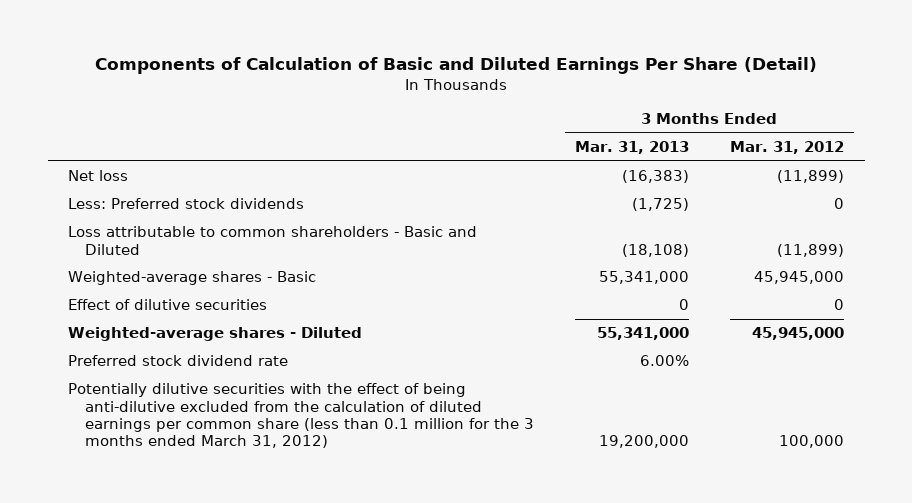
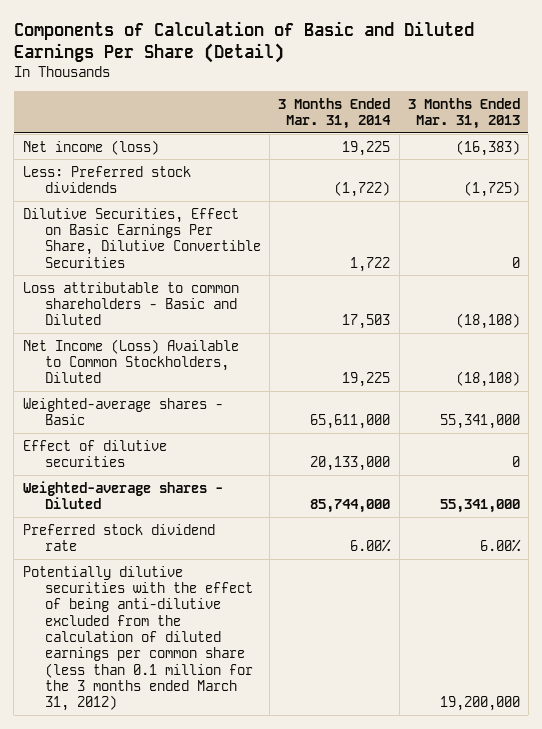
[729,140,844,154] Mar. 31, 2012 -> none
none -> [278,97,392,130] 3 Months Ended Mar. 31, 2014
[68,170,129,182] Net loss -> [22,139,159,155] Net income (loss)
none -> [22,207,261,268] Dilutive Securities, Effect on Basic Earnings Per Share, Dilutive Convertible Securities
none -> [22,338,239,384] Net Income (Loss) Available to Common Stockholders, Diluted

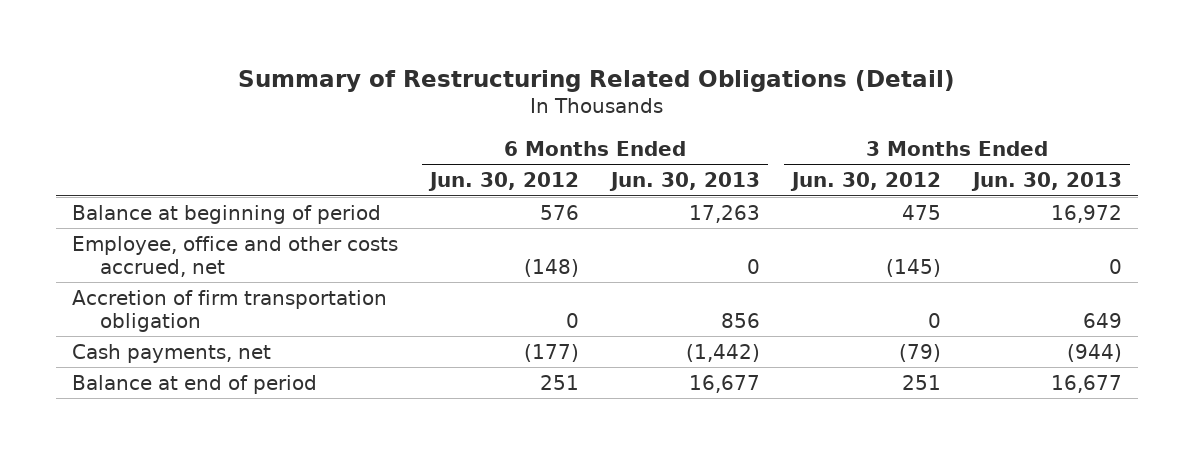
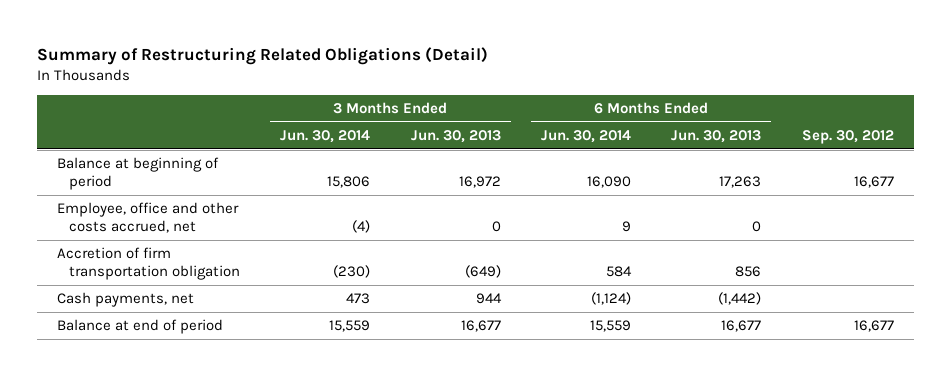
[428,172,580,192] Jun. 30, 2012 -> none
[790,172,942,192] Jun. 30, 2012 -> none
none -> [280,129,371,143] Jun. 30, 2014
none -> [540,129,631,143] Jun. 30, 2014
none -> [801,129,894,144] Sep. 30, 2012
[1083,312,1123,328] 649 -> [464,264,501,278] (649)
[1067,343,1123,362] (944) -> [475,293,502,305] 944

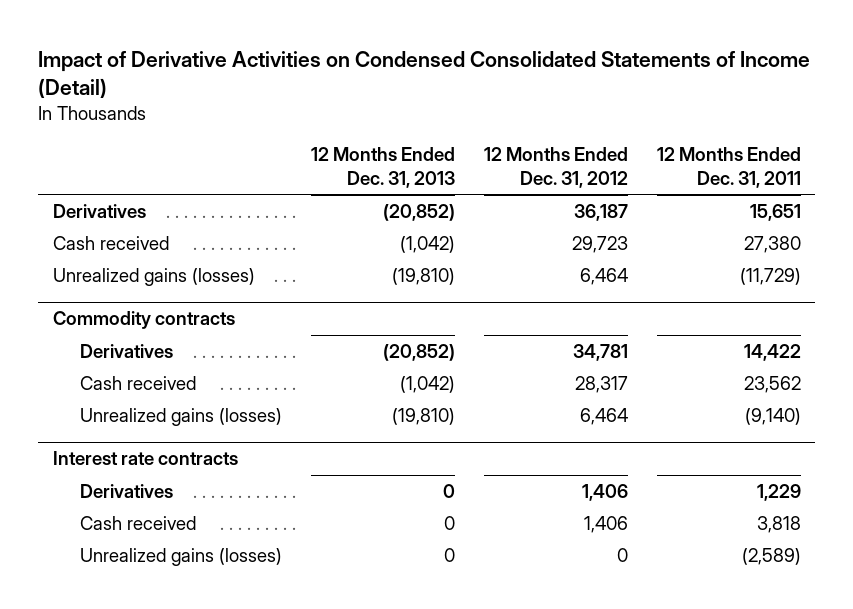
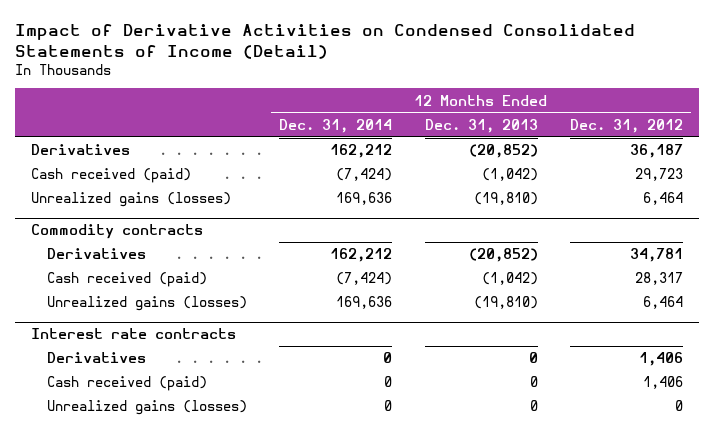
[656,147,801,188] 12 Months Ended Dec. 31, 2011 -> none
none -> [279,118,393,133] Dec. 31, 2014
[52,235,169,250] Cash received -> [31,168,192,184] Cash received (paid)
[79,375,196,390] Cash received -> [46,272,207,288] Cash received (paid)
[79,515,196,530] Cash received -> [46,376,207,392] Cash received (paid)

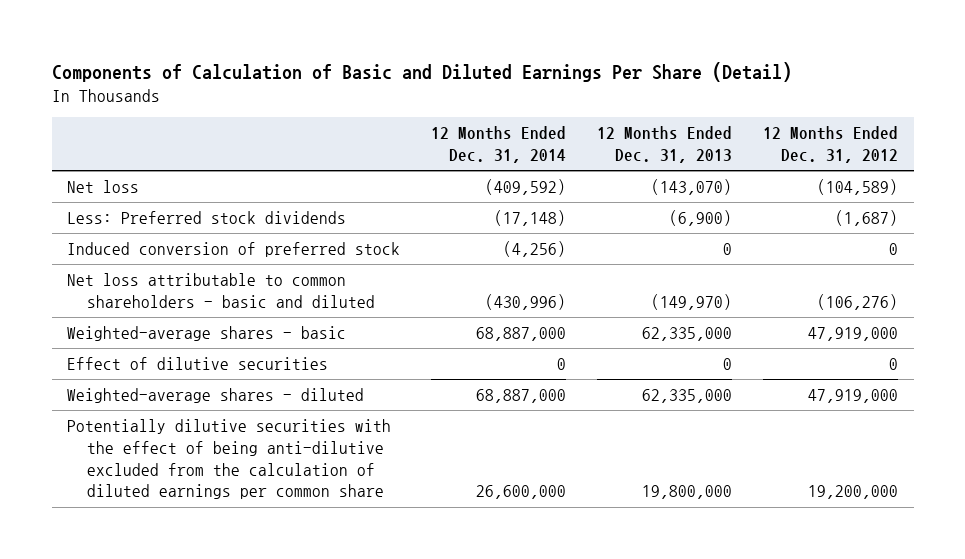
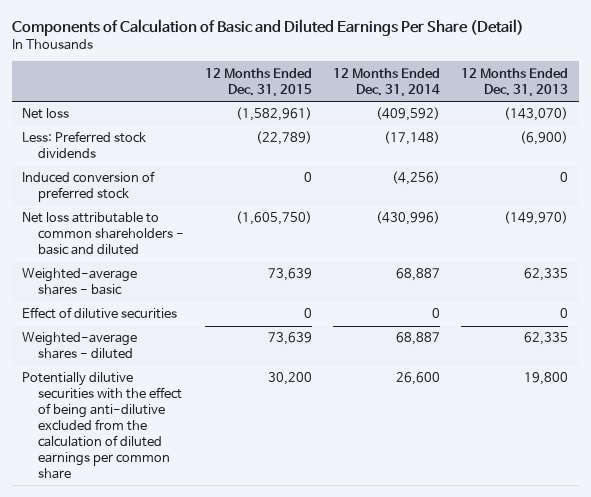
[763,126,899,164] 12 Months Ended Dec. 31, 2012 -> none
none -> [205,67,313,97] 12 Months Ended Dec. 31, 2015
[476,326,567,341] 68,887,000 -> [396,268,441,282] 68,887
[642,326,733,341] 62,335,000 -> [524,268,569,282] 62,335
[476,388,567,403] 68,887,000 -> [396,332,441,346] 68,887
[642,388,733,403] 62,335,000 -> [524,332,569,346] 62,335
[476,485,567,500] 26,600,000 -> [396,372,441,386] 26,600
[642,485,733,500] 19,800,000 -> [524,372,569,386] 19,800

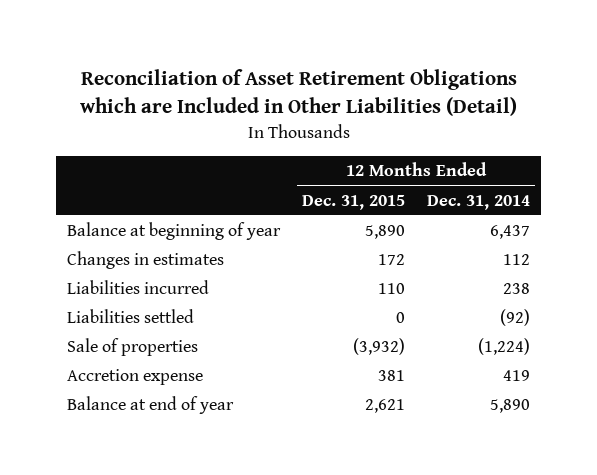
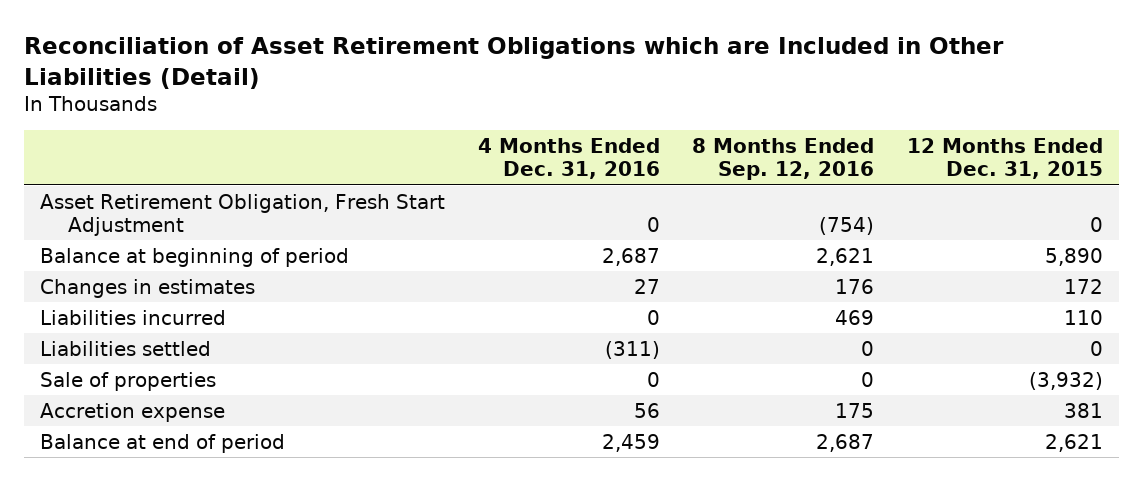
[426,194,530,210] Dec. 31, 2014 -> none
none -> [477,138,660,180] 4 Months Ended Dec. 31, 2016
none -> [692,138,875,181] 8 Months Ended Sep. 12, 2016
none -> [40,193,446,236] Asset Retirement Obligation, Fresh Start Adjustment
[67,222,282,241] Balance at beginning of year -> [40,247,350,267] Balance at beginning of period
[67,396,235,415] Balance at end of year -> [40,433,286,453] Balance at end of period

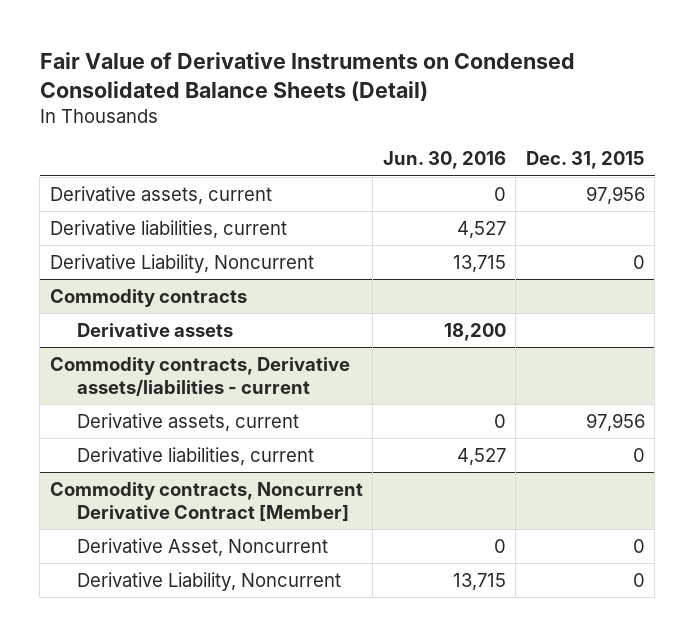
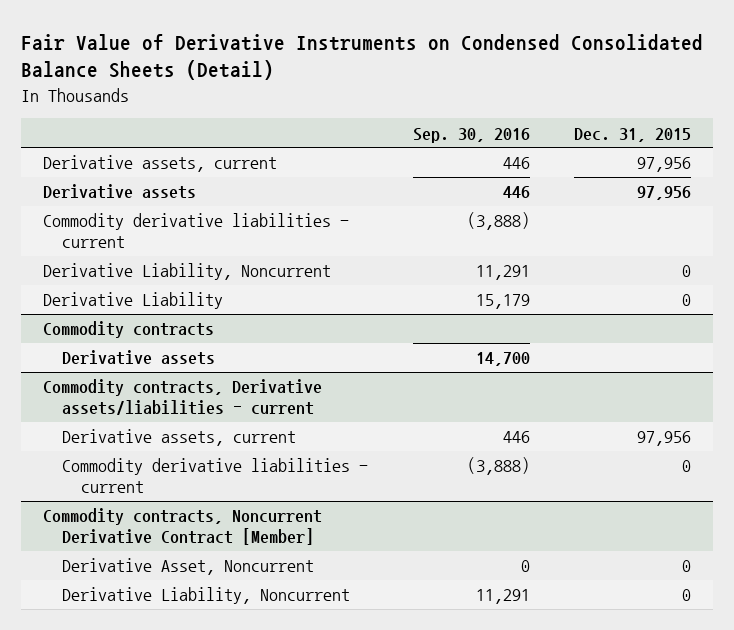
[382,151,506,170] Jun. 30, 2016 -> none
none -> [412,127,530,143] Sep. 30, 2016
none -> [43,184,197,200] Derivative assets
[49,219,287,239] Derivative liabilities, current -> [43,213,350,249] Commodity derivative liabilities - current
none -> [43,292,224,310] Derivative Liability
[76,446,314,466] Derivative liabilities, current -> [62,458,369,494] Commodity derivative liabilities - current

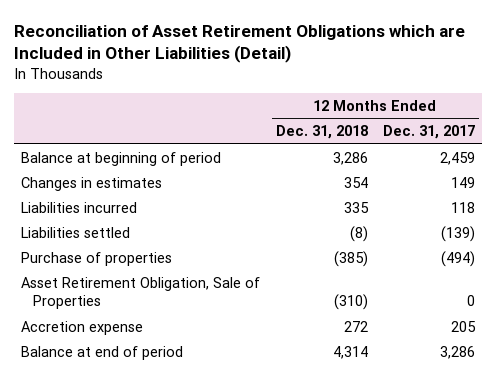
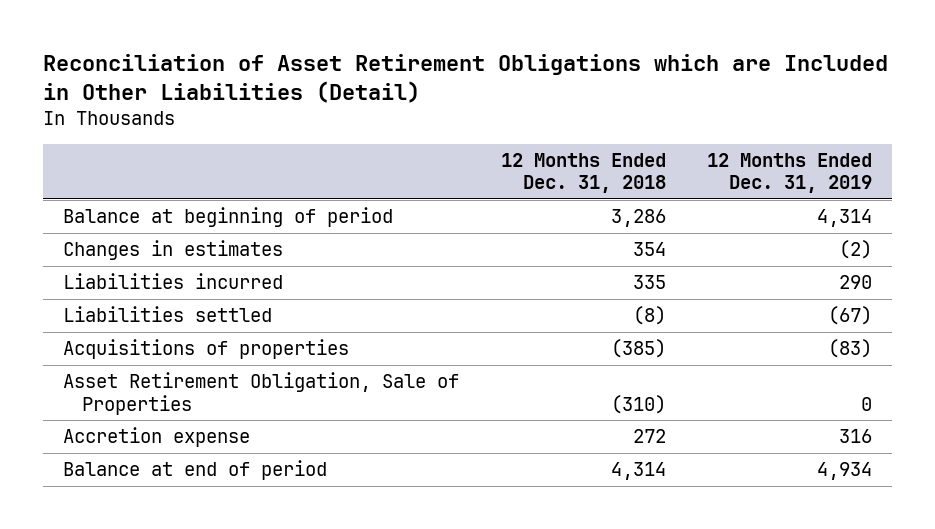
[382,125,475,140] Dec. 31, 2017 -> none
none -> [706,152,872,194] 12 Months Ended Dec. 31, 2019
[21,251,173,266] Purchase of properties -> [63,339,350,360] Acquisitions of properties

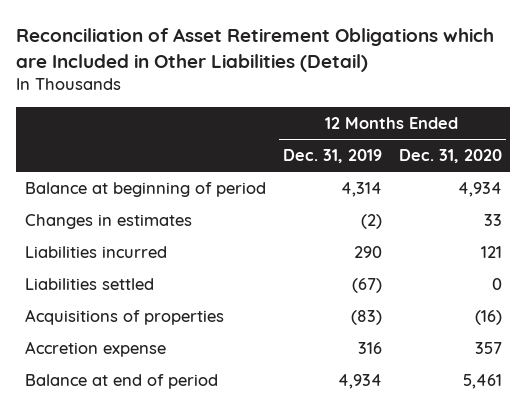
[500,152,666,194] 12 Months Ended Dec. 31, 2018 -> none
none -> [398,149,502,164] Dec. 31, 2020
[63,372,460,415] Asset Retirement Obligation, Sale of Properties -> none

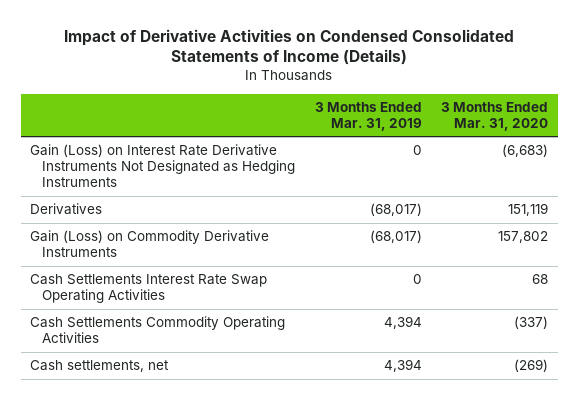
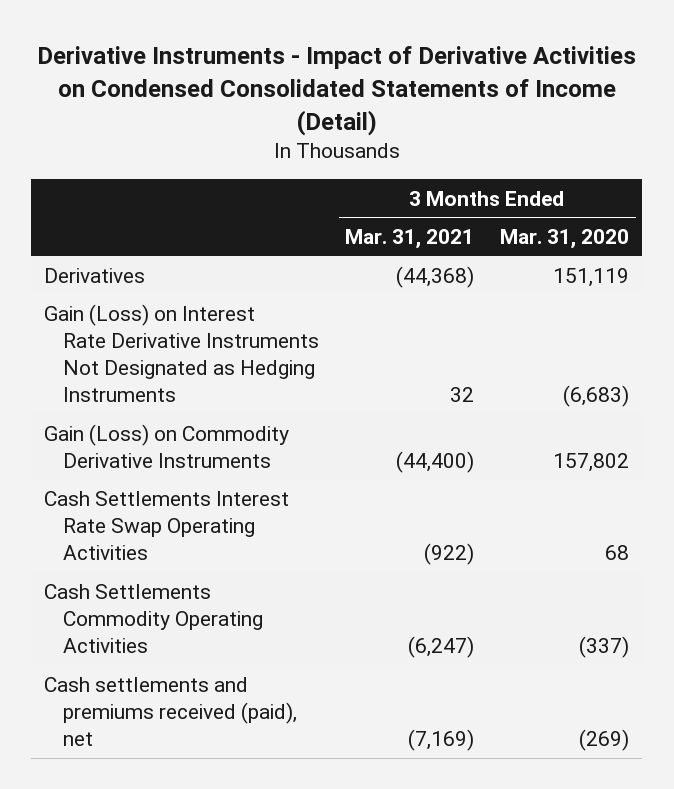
[64,28,515,66] Impact of Derivative Activities on Condensed Consolidated Statements of Income (Details) -> [36,46,636,136] Derivative Instruments - Impact of Derivative Activities on Condensed Consolidated Statements of Income (Detail)
[314,102,422,132] 3 Months Ended Mar. 31, 2019 -> none
none -> [345,228,475,249] Mar. 31, 2021
[30,144,296,188] Gain (Loss) on Interest Rate Derivative Instruments Not Designated as Hedging Instruments -> [44,303,320,403] Gain (Loss) on Interest Rate Derivative Instruments Not Designated as Hedging Instruments
[30,360,170,373] Cash settlements, net -> [44,676,298,747] Cash settlements and premiums received (paid), net

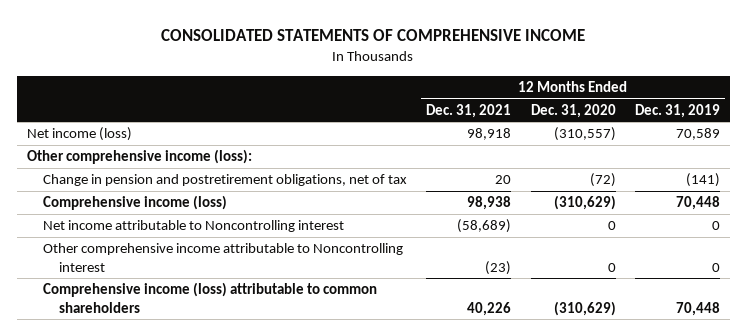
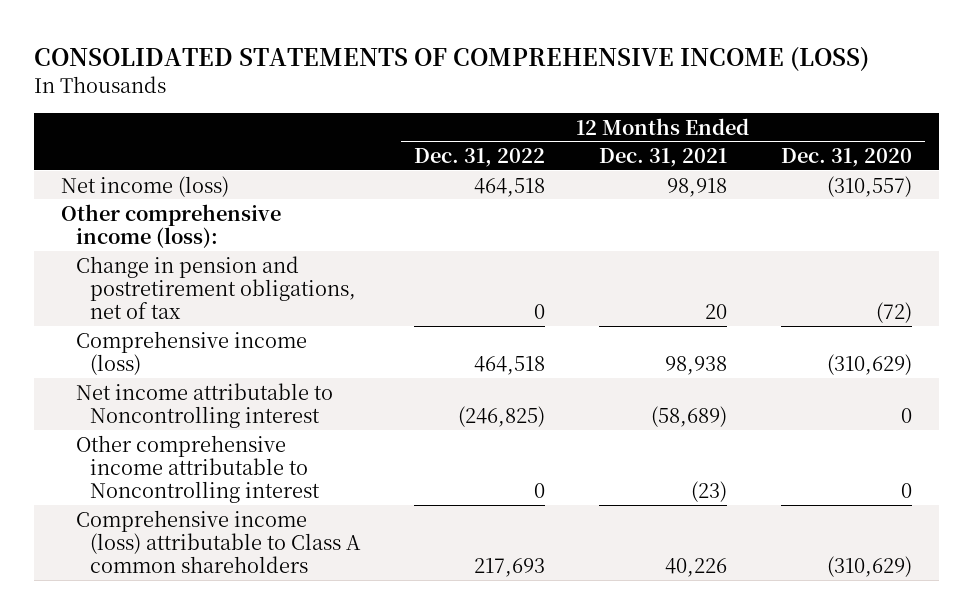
[161,28,586,41] CONSOLIDATED STATEMENTS OF COMPREHENSIVE INCOME -> [34,45,870,71] CONSOLIDATED STATEMENTS OF COMPREHENSIVE INCOME (LOSS)
[634,103,720,118] Dec. 31, 2019 -> none
none -> [413,148,545,168] Dec. 31, 2022
[42,282,377,313] Comprehensive income (loss) attributable to common shareholders -> [75,509,362,574] Comprehensive income (loss) attributable to Class A common shareholders

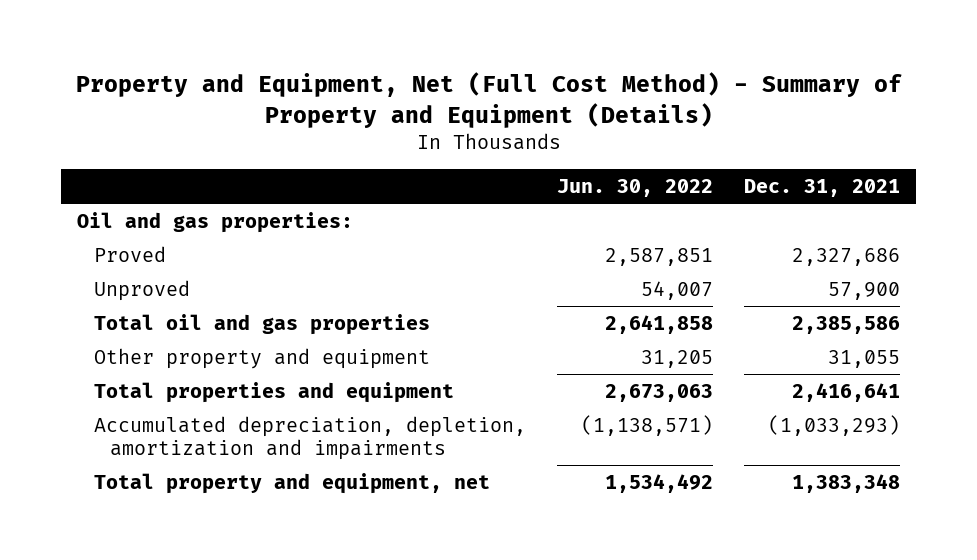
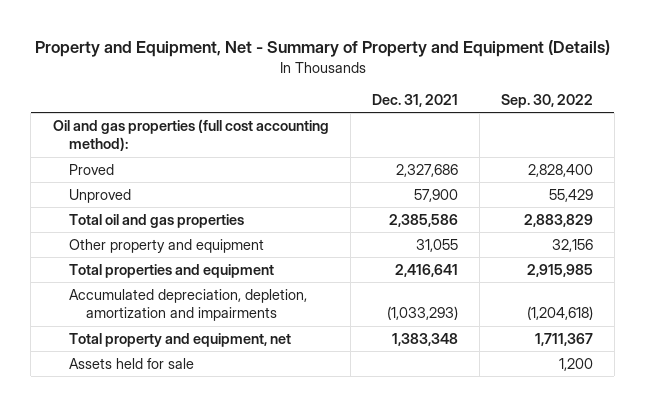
[75,71,902,128] Property and Equipment, Net (Full Cost Method) - Summary of Property and Equipment (Details) -> [34,40,610,58] Property and Equipment, Net - Summary of Property and Equipment (Details)
[557,179,714,198] Jun. 30, 2022 -> none
none -> [500,94,593,109] Sep. 30, 2022
[77,212,354,234] Oil and gas properties: -> [52,118,329,152] Oil and gas properties (full cost accounting method):
none -> [69,357,195,369] Assets held for sale

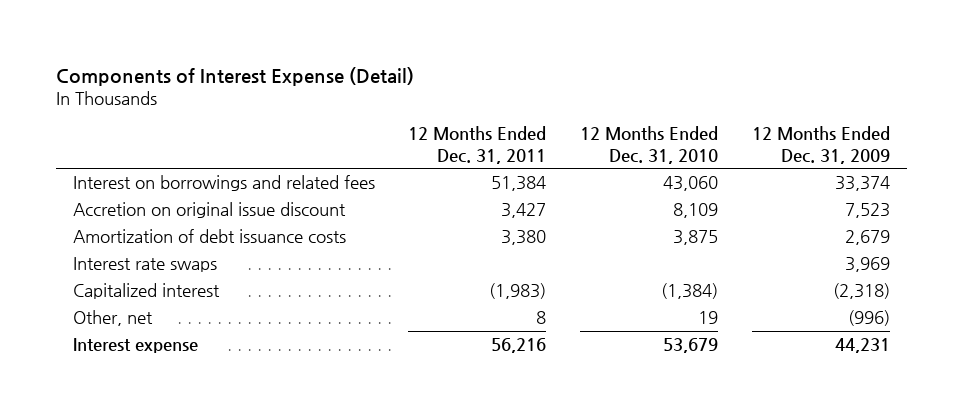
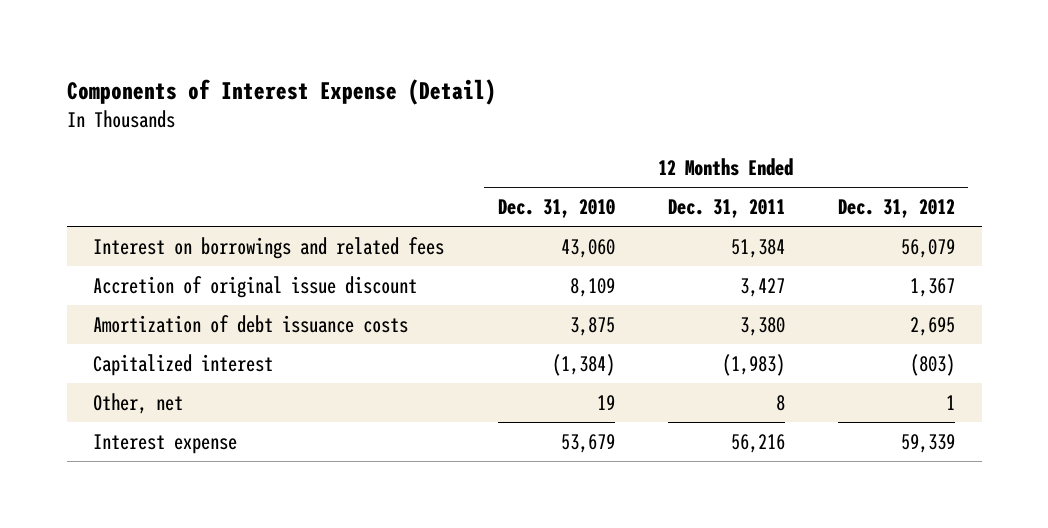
[751,126,890,164] 12 Months Ended Dec. 31, 2009 -> none
none -> [838,199,956,219] Dec. 31, 2012
[72,202,346,219] Accretion on original issue discount -> [93,275,418,298] Accretion of original issue discount
[72,257,217,273] Interest rate swaps -> none

